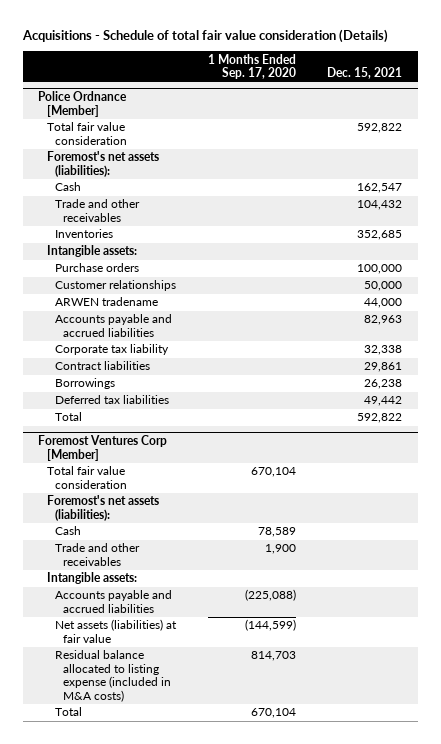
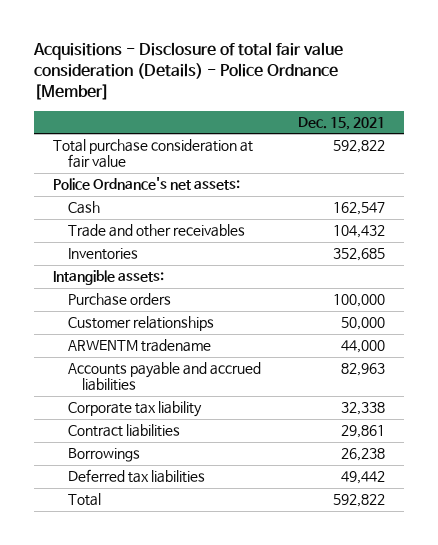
[21,29,388,44] Acquisitions - Schedule of total fair value consideration (Details) -> [32,41,343,101] Acquisitions - Disclosure of total fair value consideration (Details) - Police Ordnance [Member]
[207,53,296,80] 1 Months Ended Sep. 17, 2020 -> none
[38,91,128,117] Police Ordnance [Member] -> none
[46,122,128,145] Total fair value consideration -> [52,139,253,169] Total purchase consideration at fair value
[46,151,159,177] Foremost's net assets (liabilities): -> [52,177,240,191] Police Ordnance's net assets:
[55,297,159,307] ARWEN tradename -> [67,339,211,353] ARWENTM tradename
[38,435,168,461] Foremost Ventures Corp [Member] -> none
[46,466,128,489] Total fair value consideration -> none
[46,495,159,521] Foremost's net assets (liabilities): -> none
[55,526,82,536] Cash -> none
[55,543,141,566] Trade and other receivables -> none
[46,572,137,585] Intangible assets: -> none
[55,590,173,613] Accounts payable and accrued liabilities -> none
[55,619,178,643] Net assets (liabilities) at fair value -> none
[55,650,172,702] Residual balance allocated to listing expense (included in M&A costs) -> none
[55,707,83,717] Total -> none

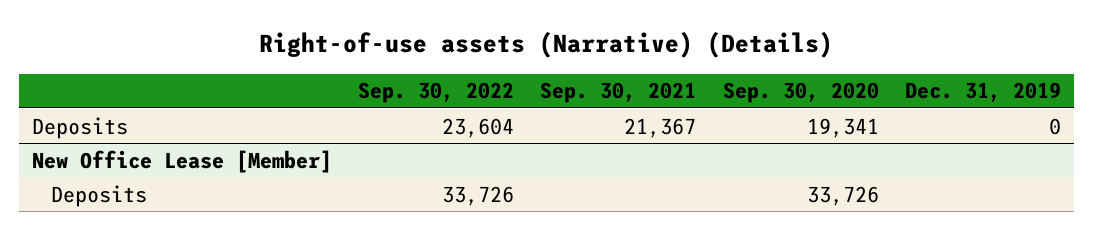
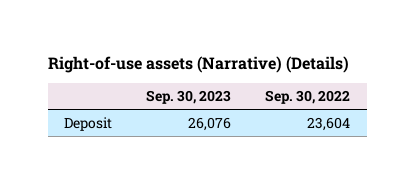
[540,82,697,104] Sep. 30, 2021 -> none
[722,82,879,104] Sep. 30, 2020 -> none
[904,82,1061,103] Dec. 31, 2019 -> none
none -> [146,90,232,105] Sep. 30, 2023
[32,149,333,173] New Office Lease [Member] -> none
[51,184,148,207] Deposits -> none
[32,116,129,139] Deposits -> [64,116,113,131] Deposit

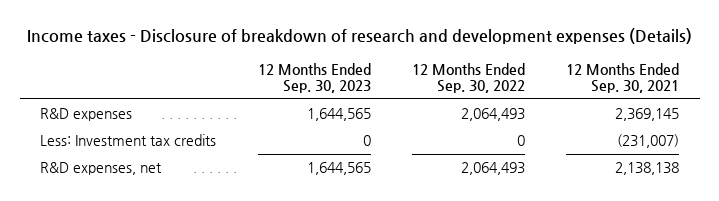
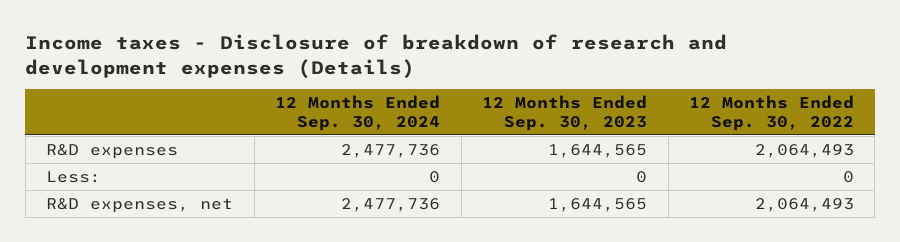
[566,62,680,93] 12 Months Ended Sep. 30, 2021 -> none
none -> [275,94,441,131] 12 Months Ended Sep. 30, 2024
[40,134,217,147] Less: Investment tax credits -> [46,170,102,183] Less:

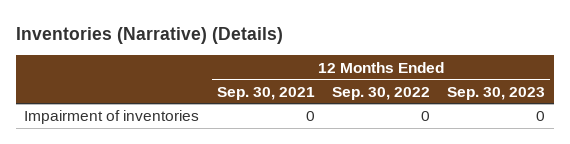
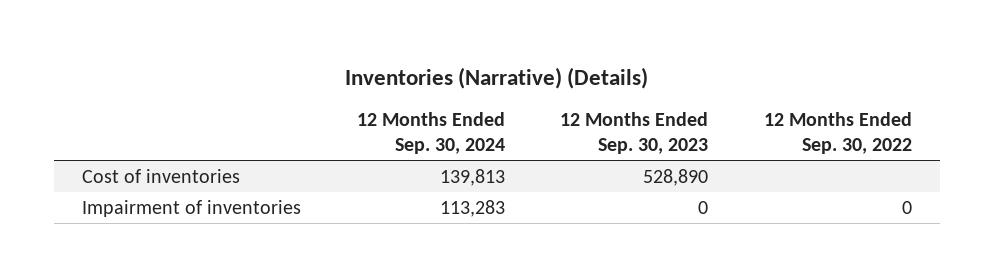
[216,86,315,100] Sep. 30, 2021 -> none
none -> [356,112,505,155] 12 Months Ended Sep. 30, 2024
none -> [82,168,241,183] Cost of inventories

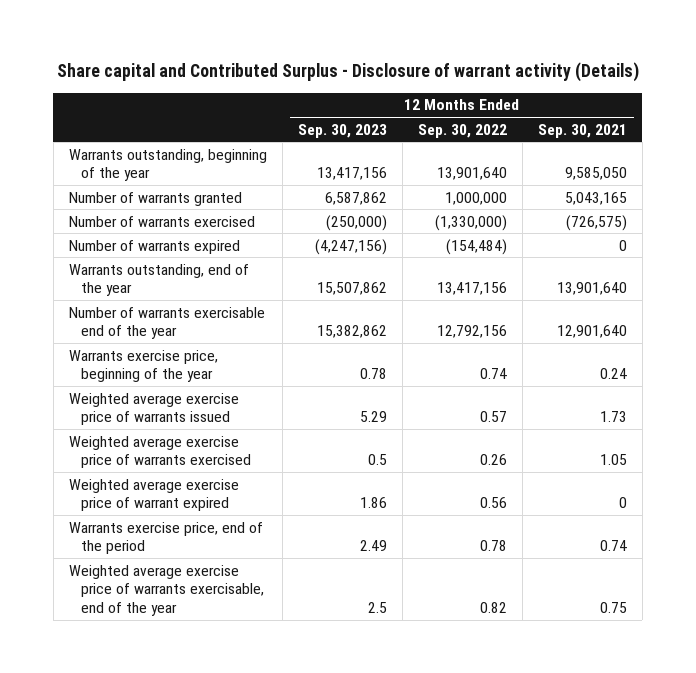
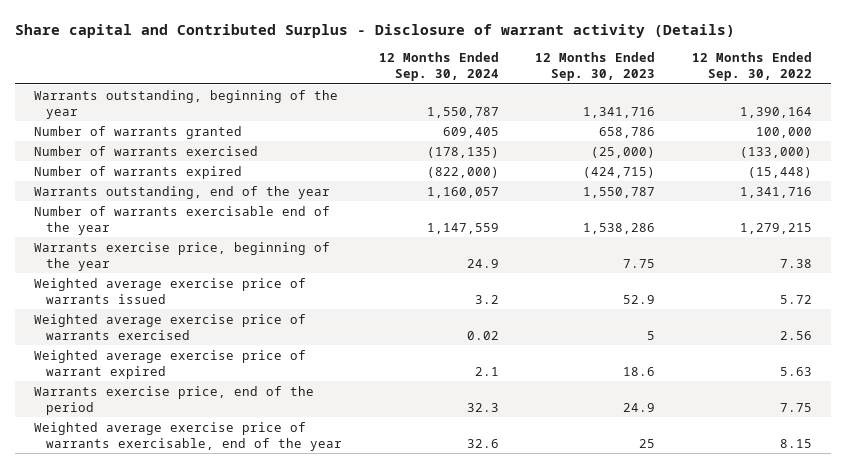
[537,123,627,138] Sep. 30, 2021 -> none
none -> [378,51,499,82] 12 Months Ended Sep. 30, 2024
[316,167,387,181] 13,417,156 -> [583,106,656,118] 1,341,716
[436,167,507,181] 13,901,640 -> [740,106,813,118] 1,390,164
[324,191,387,205] 6,587,862 -> [599,126,656,138] 658,786
[444,191,507,205] 1,000,000 -> [756,126,813,138] 100,000
[325,214,387,231] (250,000) -> [591,146,656,158] (25,000)
[434,214,507,231] (1,330,000) -> [740,146,813,158] (133,000)
[314,238,387,255] (4,247,156) -> [583,166,656,178] (424,715)
[445,238,507,255] (154,484) -> [748,166,813,178] (15,448)
[316,282,387,296] 15,507,862 -> [583,186,656,198] 1,550,787
[436,282,507,296] 13,417,156 -> [740,186,813,198] 1,341,716
[316,325,387,339] 15,382,862 -> [583,222,656,234] 1,538,286
[436,325,507,339] 12,792,156 -> [740,222,813,234] 1,279,215
[359,368,387,380] 0.78 -> [623,258,656,268] 7.75
[479,368,507,380] 0.74 -> [780,258,813,268] 7.38
[359,411,387,423] 5.29 -> [623,294,656,304] 52.9
[479,411,507,423] 0.57 -> [780,294,813,304] 5.72
[367,454,387,466] 0.5 -> [647,330,656,340] 5
[479,454,507,466] 0.26 -> [780,330,813,340] 2.56
[359,497,387,509] 1.86 -> [623,366,656,376] 18.6
[479,497,507,509] 0.56 -> [780,366,813,376] 5.63
[359,540,387,552] 2.49 -> [623,402,656,412] 24.9
[479,540,507,552] 0.78 -> [780,402,813,412] 7.75
[367,602,387,614] 2.5 -> [639,438,656,448] 25
[479,602,507,614] 0.82 -> [780,438,813,448] 8.15

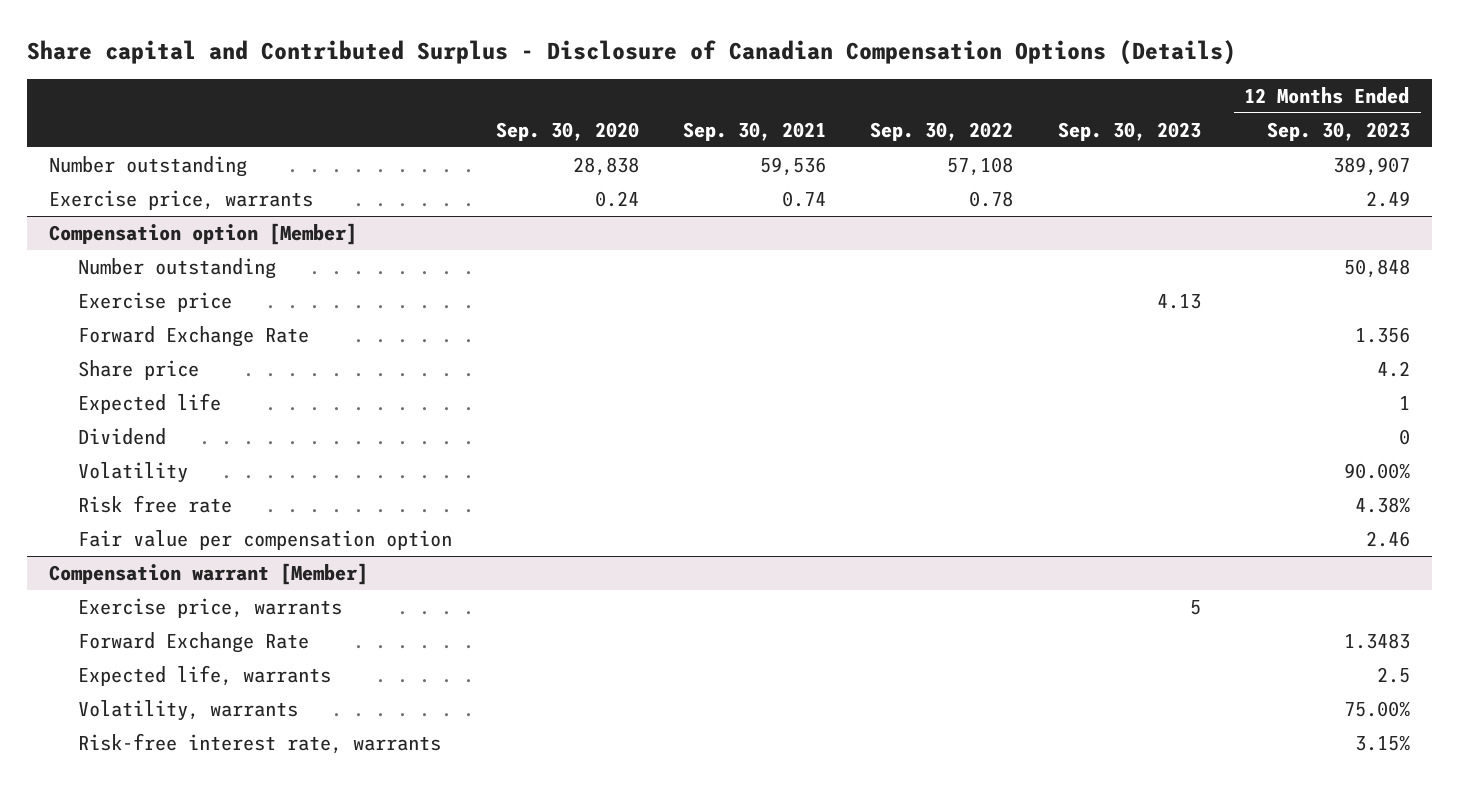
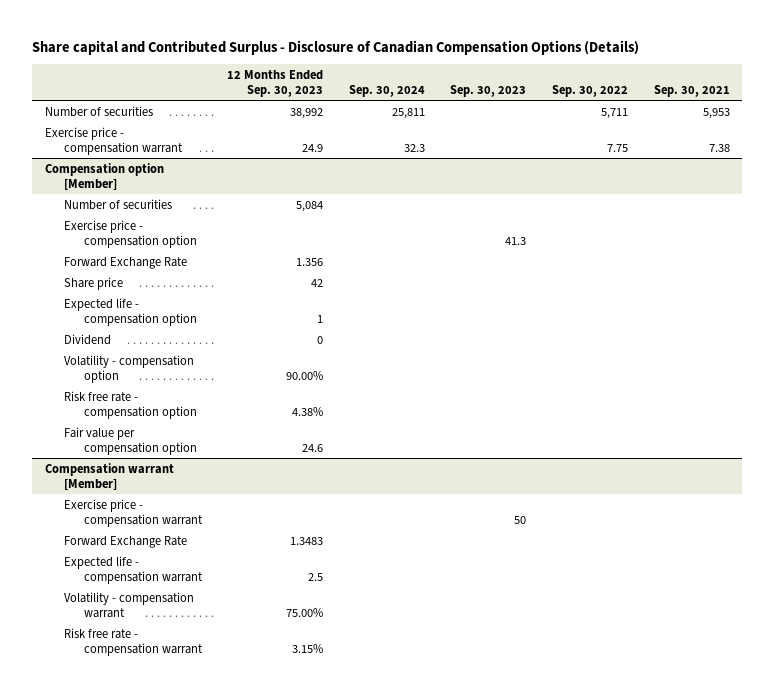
[495,121,639,141] Sep. 30, 2020 -> none
none -> [348,84,425,97] Sep. 30, 2024
[49,156,248,178] Number outstanding -> [44,105,153,117] Number of securities
[760,157,827,177] 59,536 -> [702,107,730,119] 5,953
[947,157,1014,177] 57,108 -> [601,107,629,119] 5,711
[1332,157,1410,177] 389,907 -> [290,107,324,119] 38,992
[49,190,314,211] Exercise price, warrants -> [44,126,184,155] Exercise price - compensation warrant
[782,191,827,208] 0.74 -> [708,143,730,152] 7.38
[969,191,1014,208] 0.78 -> [607,143,629,152] 7.75
[1365,191,1410,208] 2.49 -> [302,143,324,152] 24.9
[77,258,276,280] Number outstanding -> [64,198,173,210] Number of securities
[1343,259,1410,279] 50,848 -> [296,200,324,212] 5,084
[77,292,232,313] Exercise price -> [64,219,197,248] Exercise price - compensation option
[1156,294,1201,310] 4.13 -> [505,236,527,245] 41.3
[1376,361,1410,378] 4.2 -> [311,278,324,287] 42
[77,393,221,415] Expected life -> [64,297,197,326] Expected life - compensation option
[77,462,188,484] Volatility -> [64,354,195,383] Volatility - compensation option
[77,495,232,514] Risk free rate -> [64,390,197,419] Risk free rate - compensation option
[1365,531,1410,548] 2.46 -> [302,443,324,452] 24.6
[77,598,342,619] Exercise price, warrants -> [64,498,203,527] Exercise price - compensation warrant
[1189,600,1201,616] 5 -> [514,515,527,524] 50
[77,665,331,687] Expected life, warrants -> [64,555,203,584] Expected life - compensation warrant
[77,700,298,722] Volatility, warrants -> [64,591,195,618] Volatility - compensation warrant
[77,733,441,755] Risk-free interest rate, warrants -> [64,627,203,656] Risk free rate - compensation warrant

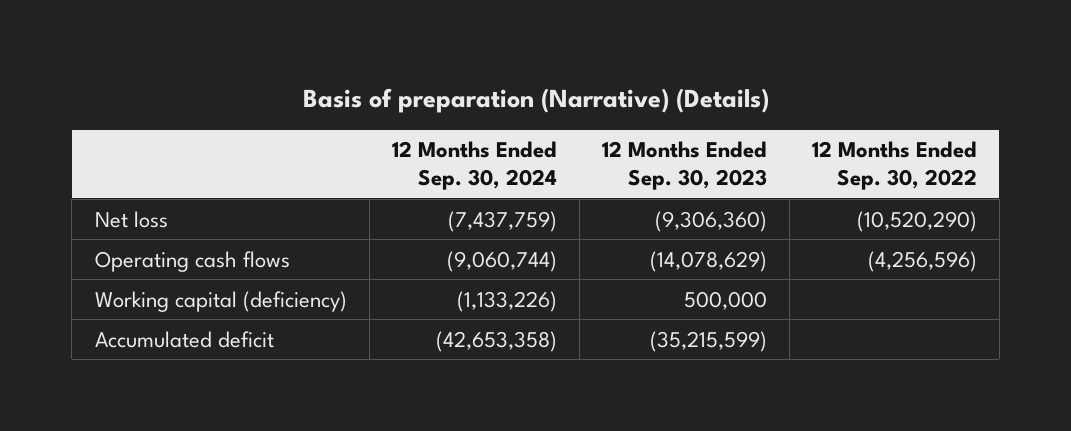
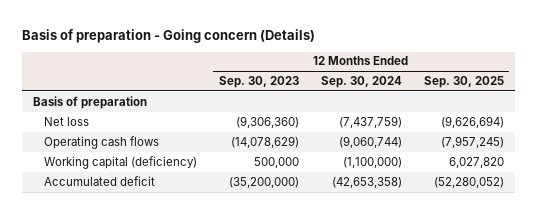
[302,88,769,114] Basis of preparation (Narrative) (Details) -> [22,29,316,44] Basis of preparation - Going concern (Details)
[811,141,977,190] 12 Months Ended Sep. 30, 2022 -> none
none -> [423,76,504,89] Sep. 30, 2025
none -> [33,95,148,109] Basis of preparation
[456,290,557,312] (1,133,226) -> [342,156,402,168] (1,100,000)
[649,330,767,352] (35,215,599) -> [228,176,299,188] (35,200,000)

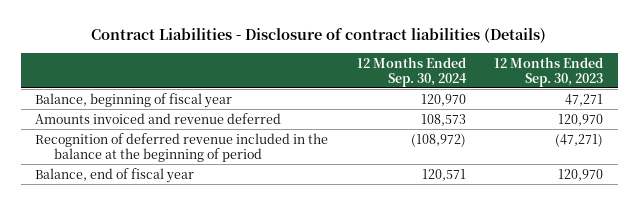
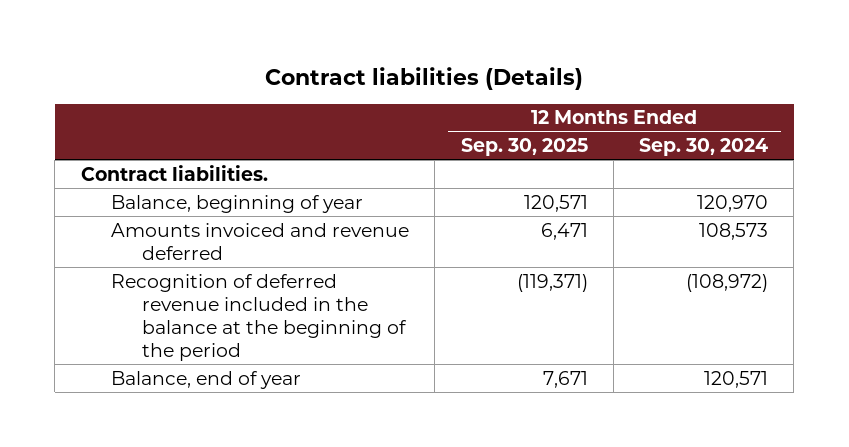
[91,28,547,44] Contract Liabilities - Disclosure of contract liabilities (Details) -> [265,66,584,90] Contract liabilities (Details)
[494,56,604,87] 12 Months Ended Sep. 30, 2023 -> none
none -> [460,138,588,157] Sep. 30, 2025
none -> [80,164,268,181] Contract liabilities.
[35,92,233,108] Balance, beginning of fiscal year -> [111,194,364,213] Balance, beginning of year
[35,132,329,162] Recognition of deferred revenue included in the balance at the beginning of period -> [111,273,407,362] Recognition of deferred revenue included in the balance at the beginning of the period
[35,167,195,183] Balance, end of fiscal year -> [111,370,302,389] Balance, end of year

